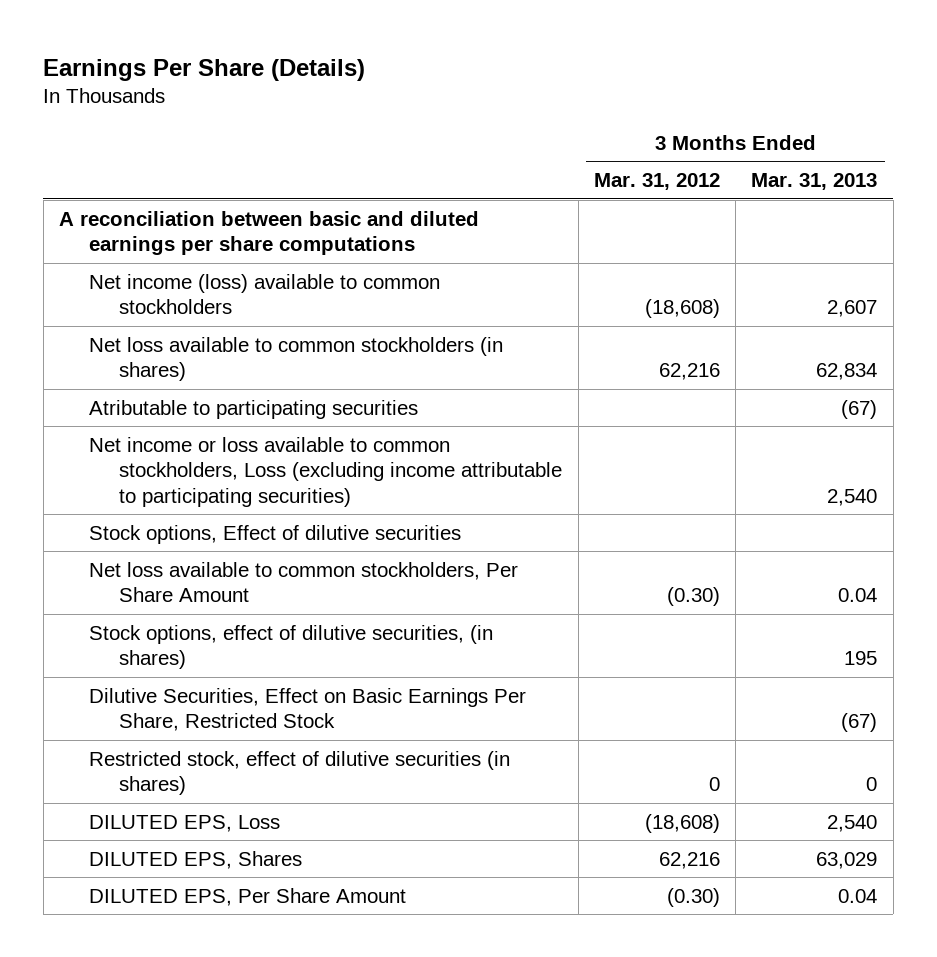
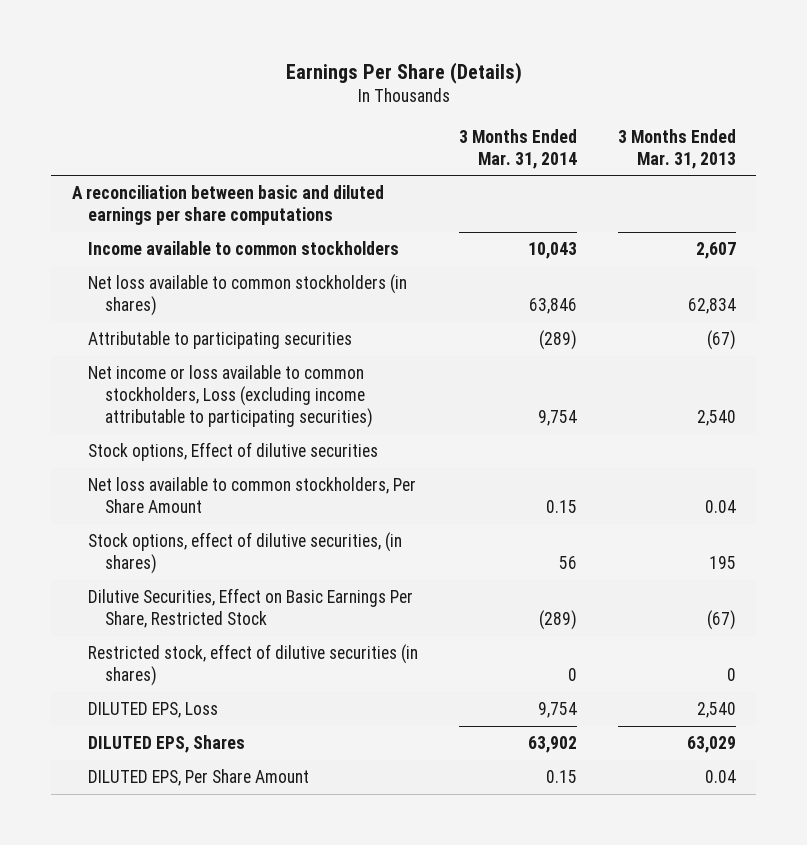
[593,173,720,191] Mar. 31, 2012 -> none
none -> [458,128,577,169] 3 Months Ended Mar. 31, 2014
[89,273,441,315] Net income (loss) available to common stockholders -> [88,241,400,256] Income available to common stockholders
[89,399,419,419] Atributable to participating securities -> [88,331,353,350] Attributable to participating securities

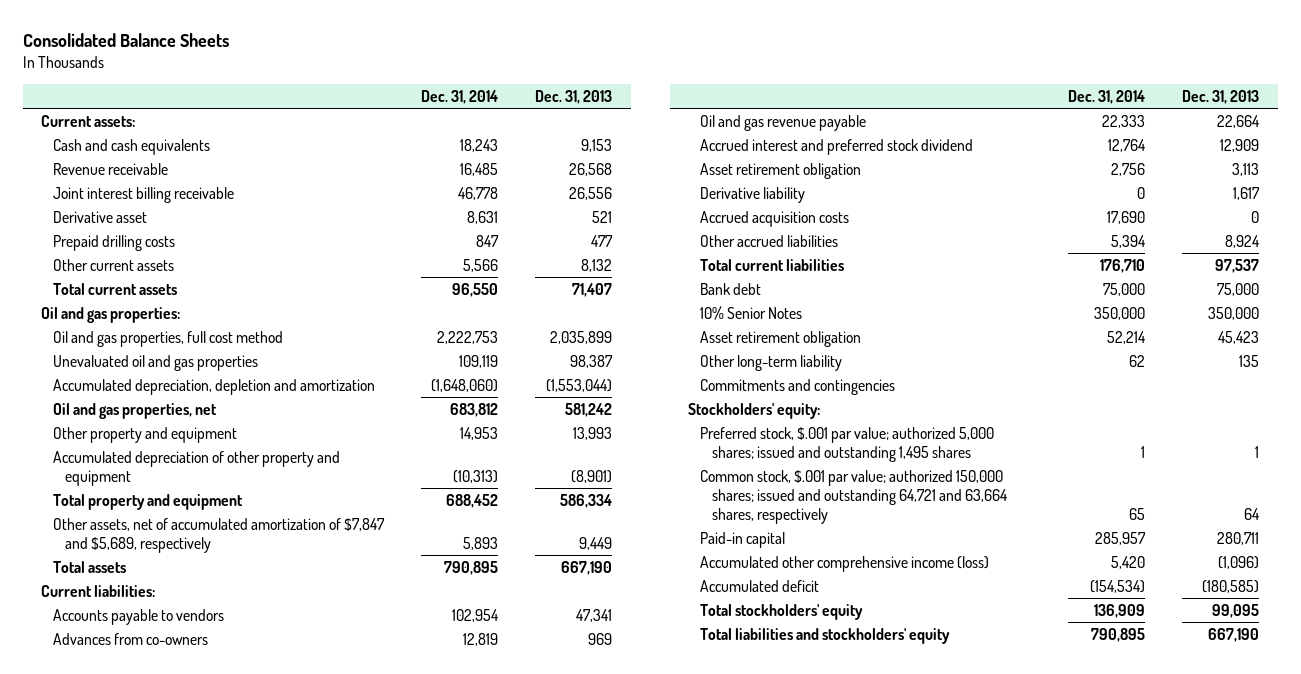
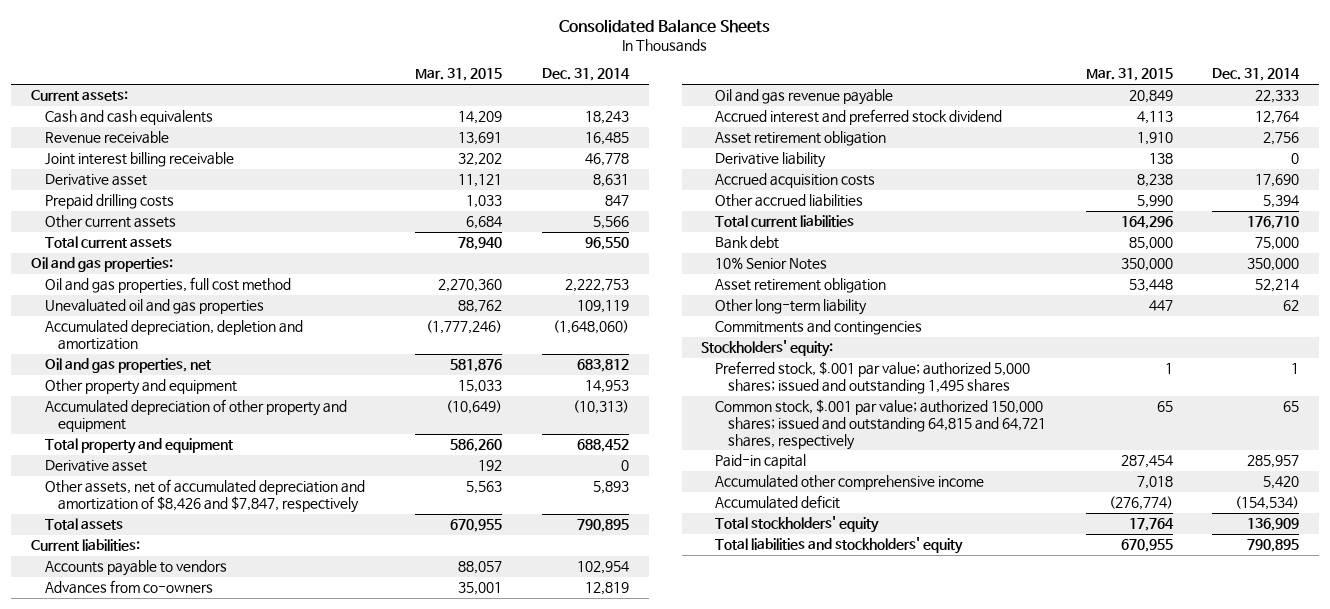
[535,89,613,104] Dec. 31, 2013 -> none
none -> [415,68,503,82] Mar. 31, 2015
none -> [44,460,147,473] Derivative asset
[52,517,385,553] Other assets, net of accumulated amortization of $7,847 and $5,689, respectively -> [44,479,365,513] Other assets, net of accumulated depreciation and amortization of $8,426 and $7,847, respectively
[699,469,1008,524] Common stock, $.001 par value; authorized 150,000 shares; issued and outstanding 64,721 and 63,664 shares, respectively -> [714,399,1047,450] Common stock, $.001 par value; authorized 150,000 shares; issued and outstanding 64,815 and 64,721 shares, respectively
[699,555,989,572] Accumulated other comprehensive income (loss) -> [714,475,984,491] Accumulated other comprehensive income

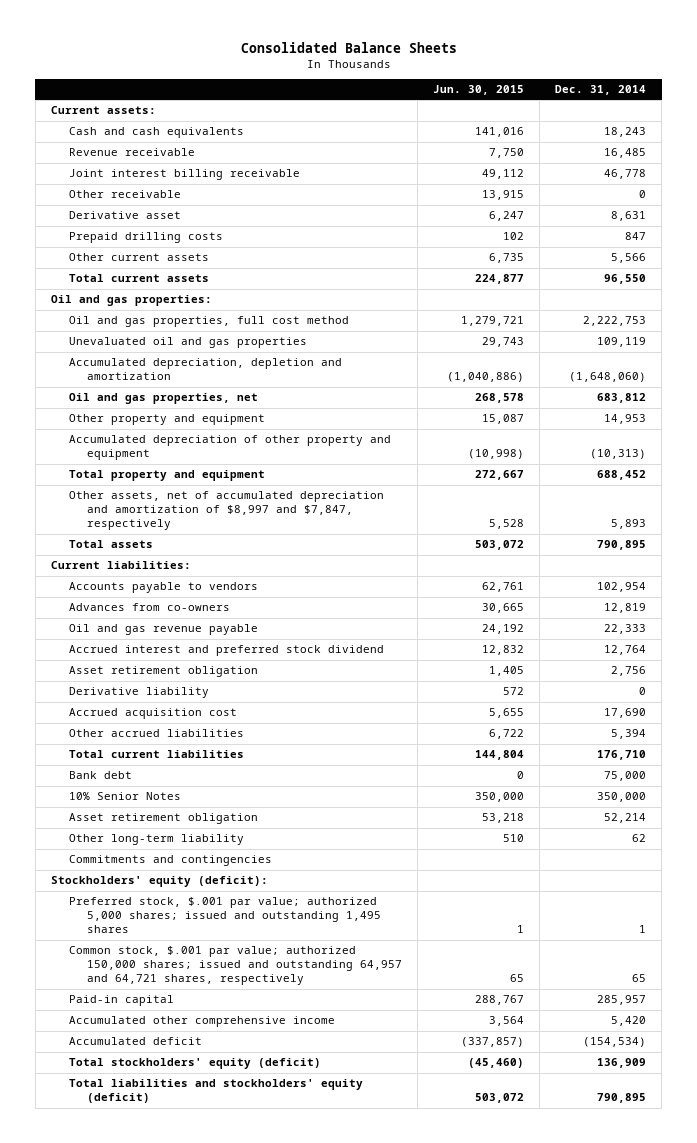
[415,68,503,82] Mar. 31, 2015 -> none
none -> [432,85,524,96] Jun. 30, 2015
none -> [68,190,181,199] Other receivable
[44,460,147,473] Derivative asset -> none
[44,479,365,513] Other assets, net of accumulated depreciation and amortization of $8,426 and $7,847, respectively -> [68,491,384,531] Other assets, net of accumulated depreciation and amortization of $8,997 and $7,847, respectively
[714,173,875,189] Accrued acquisition costs -> [68,708,237,720] Accrued acquisition cost
[701,340,834,358] Stockholders' equity: -> [51,876,269,888] Stockholders' equity (deficit):
[714,399,1047,450] Common stock, $.001 par value; authorized 150,000 shares; issued and outstanding 64,815 and 64,721 shares, respectively -> [68,946,402,986] Common stock, $.001 par value; authorized 150,000 shares; issued and outstanding 64,957 and 64,721 shares, respectively
[714,516,879,534] Total stockholders' equity -> [68,1058,321,1070] Total stockholders' equity (deficit)
[714,537,963,555] Total liabilities and stockholders' equity -> [68,1079,363,1104] Total liabilities and stockholders' equity (deficit)

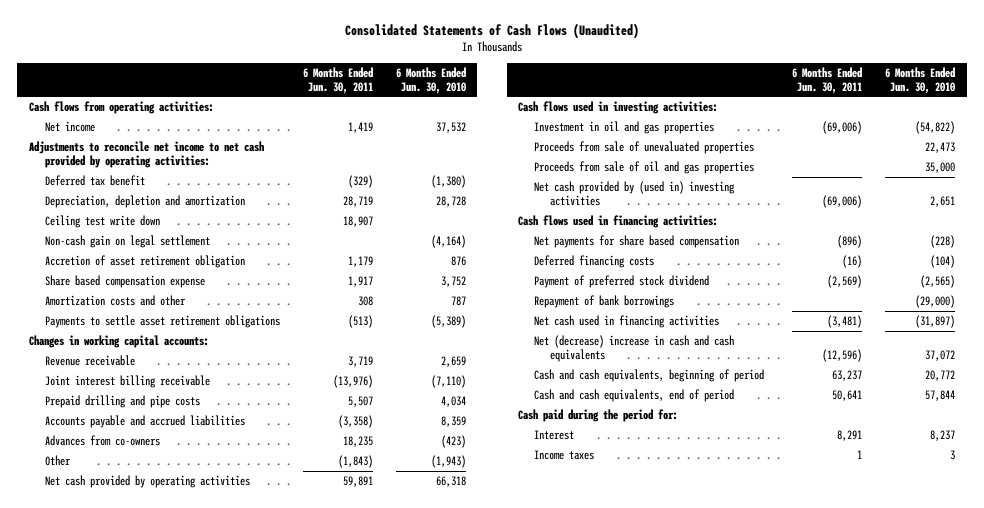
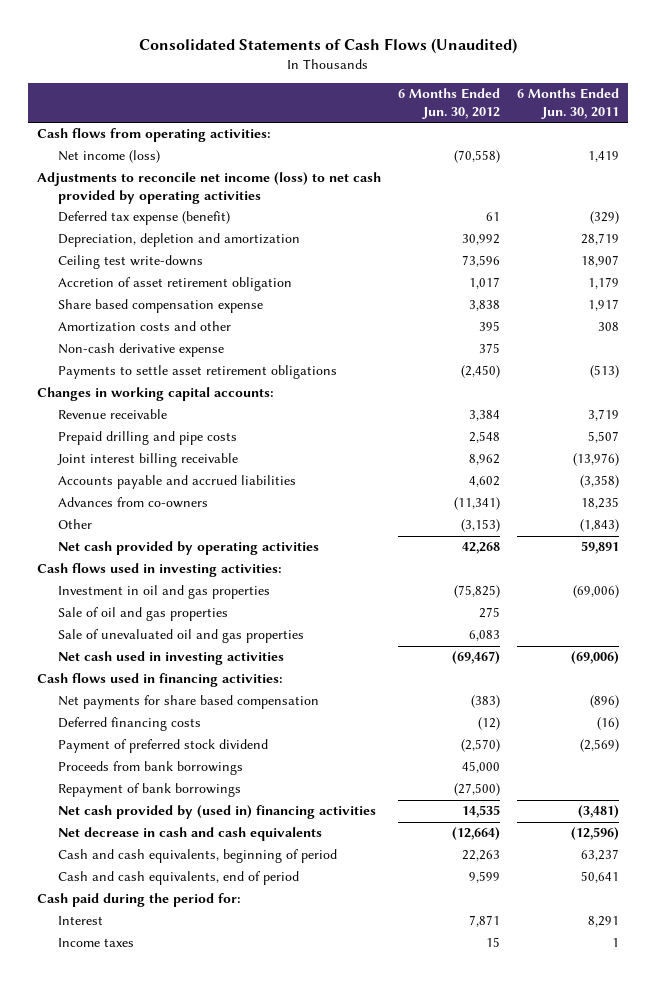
[395,66,466,94] 6 Months Ended Jun. 30, 2010 -> none
none -> [398,88,501,119] 6 Months Ended Jun. 30, 2012
[44,120,95,132] Net income -> [58,150,161,164] Net income (loss)
[28,140,264,168] Adjustments to reconcile net income to net cash provided by operating activities: -> [36,172,381,204] Adjustments to reconcile net income (loss) to net cash provided by operating activities
[44,174,145,186] Deferred tax benefit -> [58,211,231,226] Deferred tax expense (benefit)
[44,234,210,248] Non-cash gain on legal settlement -> none
[44,214,160,228] Ceiling test write down -> [58,255,204,270] Ceiling test write-downs
none -> [58,343,225,358] Non-cash derivative expense
[44,374,210,388] Joint interest billing receivable -> [57,453,239,468] Joint interest billing receivable
[534,140,755,154] Proceeds from sale of unevaluated properties -> none
[534,160,755,174] Proceeds from sale of oil and gas properties -> [58,607,229,622] Sale of oil and gas properties
none -> [58,629,305,644] Sale of unevaluated oil and gas properties
[534,180,736,206] Net cash provided by (used in) investing activities -> [58,651,285,666] Net cash used in investing activities
none -> [58,761,244,776] Proceeds from bank borrowings
[534,314,720,328] Net cash used in financing activities -> [58,805,377,820] Net cash provided by (used in) financing activities
[534,334,735,362] Net (decrease) increase in cash and cash equivalents -> [58,827,323,842] Net decrease in cash and cash equivalents

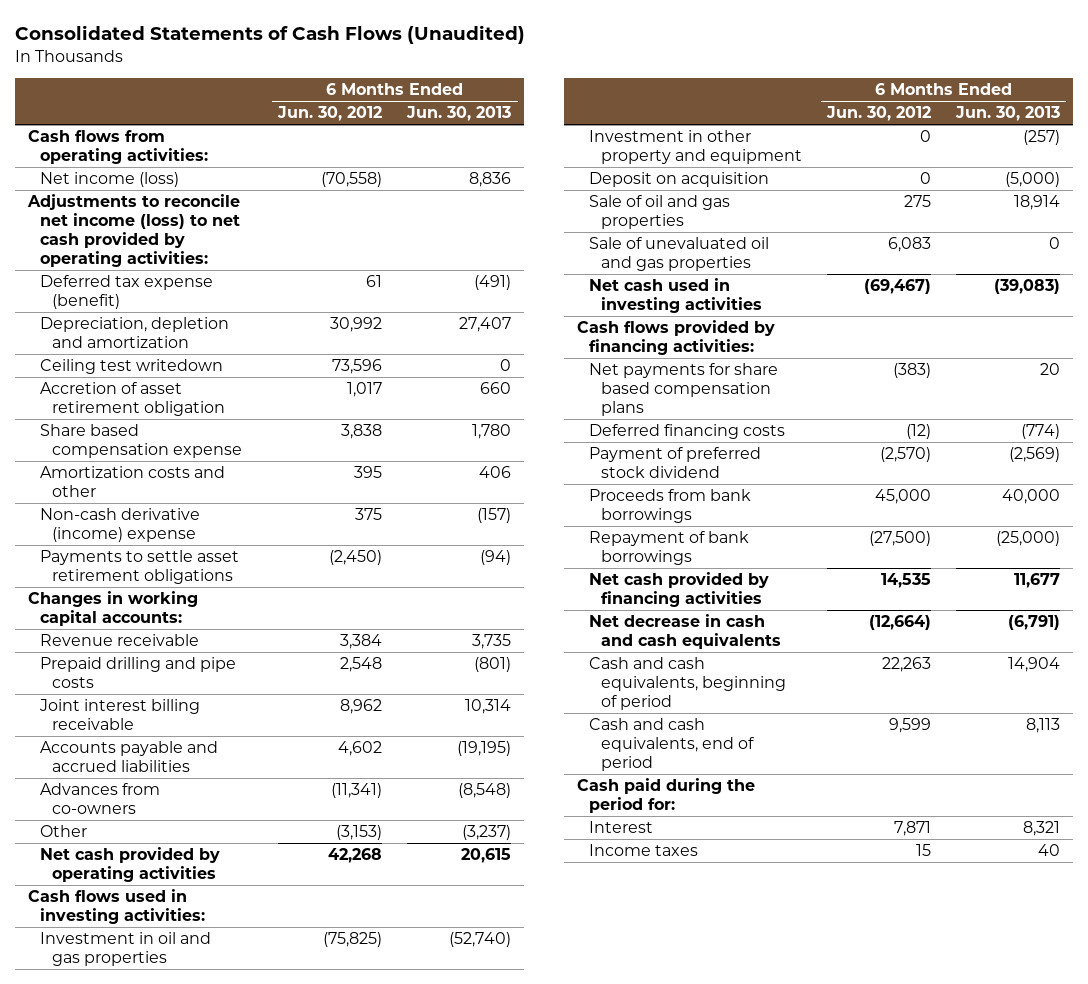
[517,88,620,119] 6 Months Ended Jun. 30, 2011 -> none
none -> [406,106,512,122] Jun. 30, 2013
[36,172,381,204] Adjustments to reconcile net income (loss) to net cash provided by operating activities -> [26,194,240,268] Adjustments to reconcile net income (loss) to net cash provided by operating activities:
[58,255,204,270] Ceiling test write-downs -> [39,359,223,375] Ceiling test writedown
[58,343,225,358] Non-cash derivative expense -> [39,508,200,543] Non-cash derivative (income) expense
none -> [588,130,802,165] Investment in other property and equipment
none -> [588,172,769,188] Deposit on acquisition
[36,673,283,688] Cash flows used in financing activities: -> [576,320,775,356] Cash flows provided by financing activities:
[58,695,320,710] Net payments for share based compensation -> [588,363,778,417] Net payments for share based compensation plans
[58,805,377,820] Net cash provided by (used in) financing activities -> [588,572,769,608] Net cash provided by financing activities

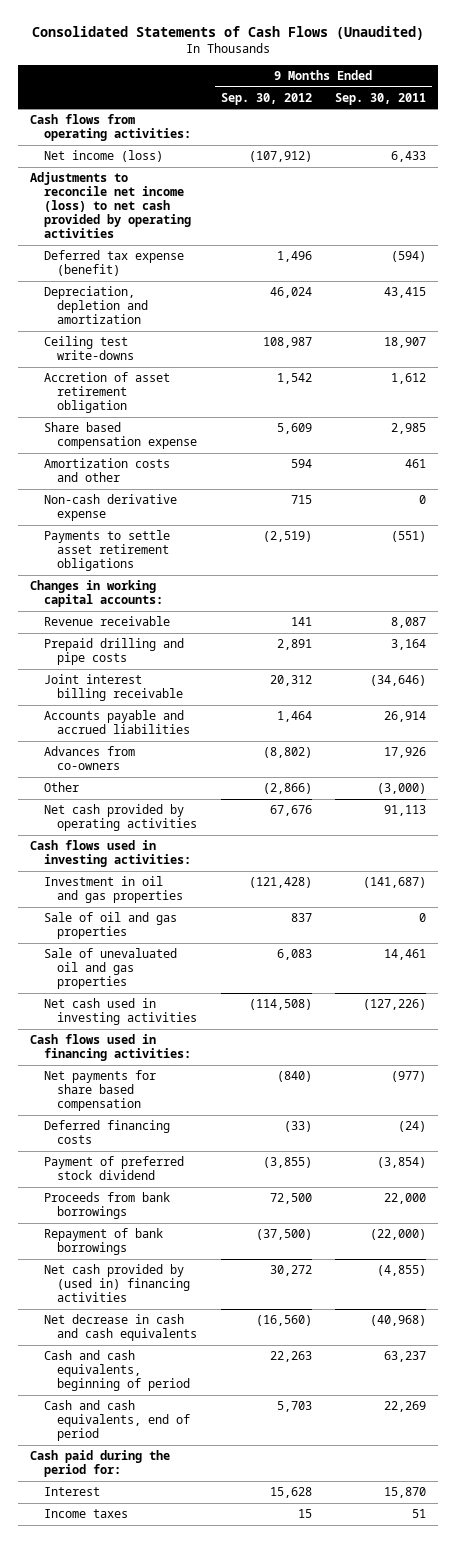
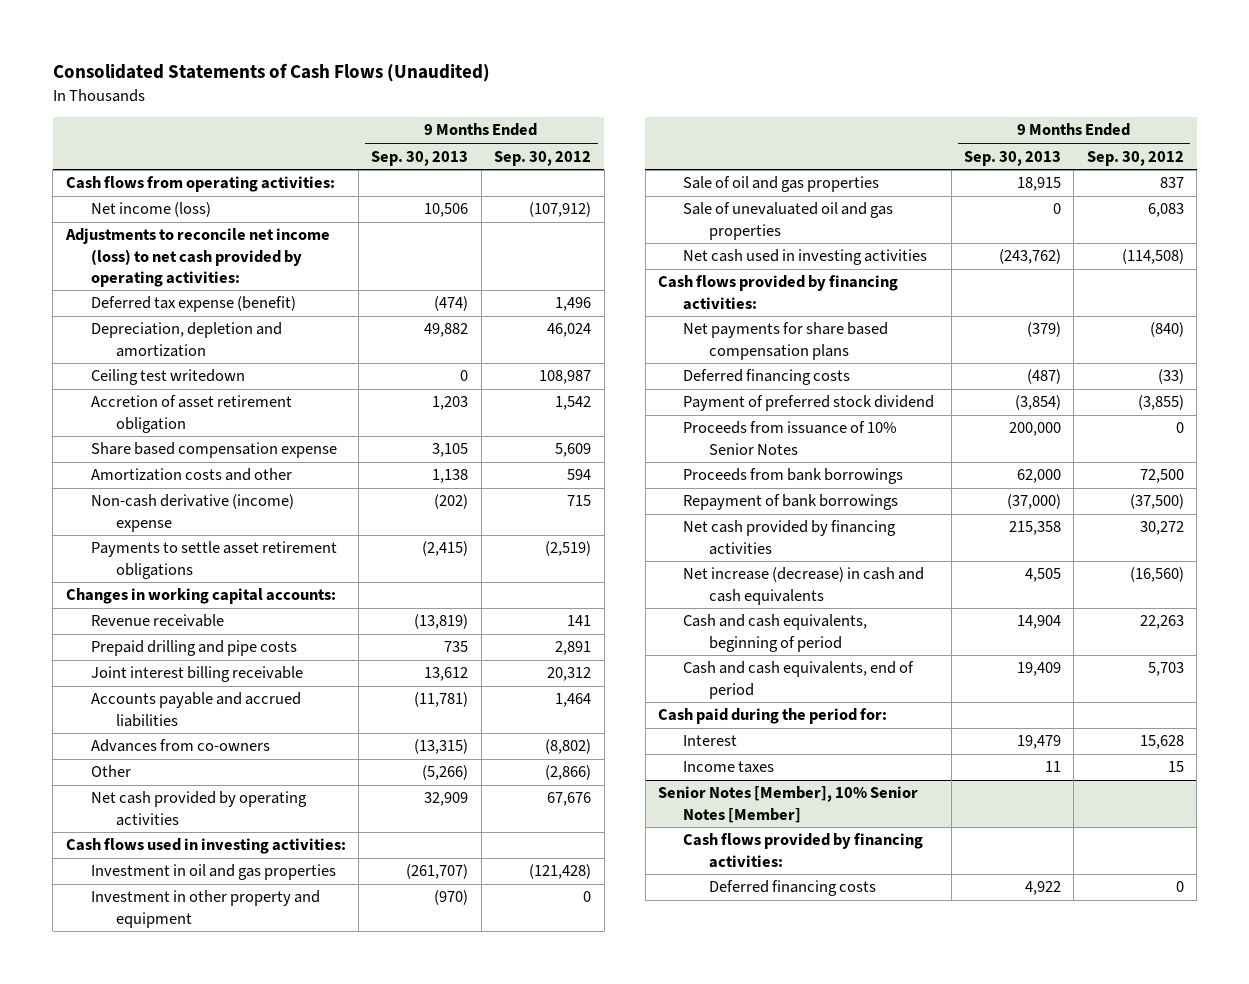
[335,92,427,105] Sep. 30, 2011 -> none
none -> [371,150,469,166] Sep. 30, 2013
[30,172,191,239] Adjustments to reconcile net income (loss) to net cash provided by operating activities -> [64,228,330,287] Adjustments to reconcile net income (loss) to net cash provided by operating activities:
[43,336,134,361] Ceiling test write-downs -> [90,369,245,386] Ceiling test writedown
[43,494,177,522] Non-cash derivative expense -> [90,494,294,532] Non-cash derivative (income) expense
none -> [90,890,320,928] Investment in other property and equipment
[30,1034,191,1062] Cash flows used in financing activities: -> [658,275,899,310] Cash flows provided by financing activities:
[43,1070,156,1112] Net payments for share based compensation -> [683,322,889,360] Net payments for share based compensation plans
none -> [683,421,898,455] Proceeds from issuance of 10% Senior Notes
[43,1264,190,1303] Net cash provided by (used in) financing activities -> [683,520,897,555] Net cash provided by financing activities
[43,1314,197,1342] Net decrease in cash and cash equivalents -> [683,567,925,605] Net increase (decrease) in cash and cash equivalents
none -> [658,786,919,823] Senior Notes [Member], 10% Senior Notes [Member]
none -> [683,833,924,868] Cash flows provided by financing activities:
none -> [708,880,876,897] Deferred financing costs

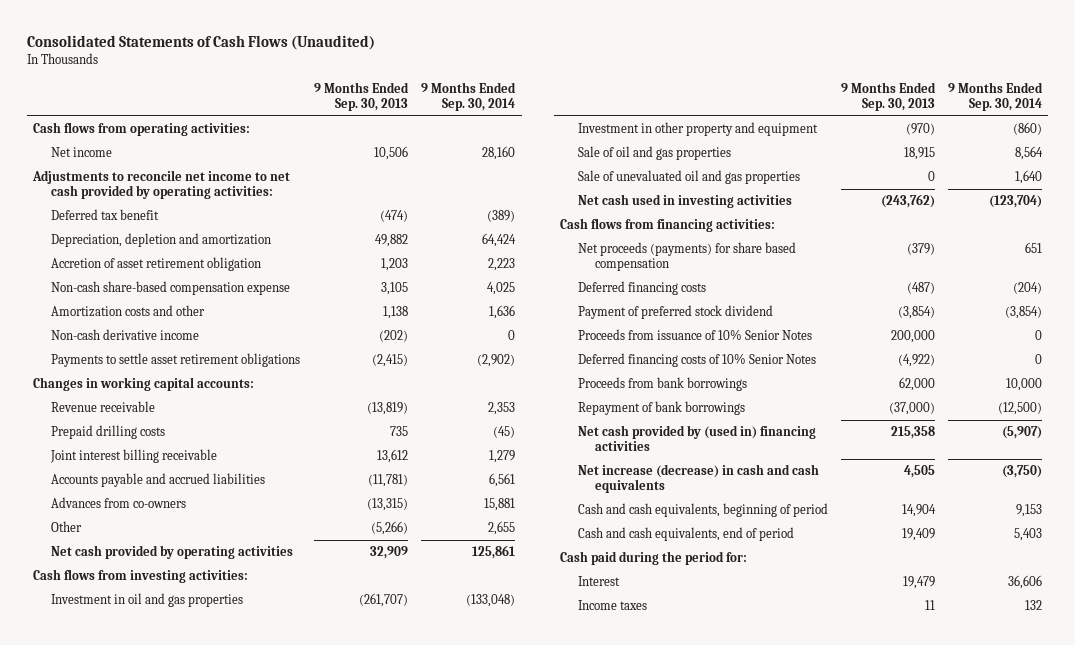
[494,150,592,166] Sep. 30, 2012 -> none
none -> [421,81,517,112] 9 Months Ended Sep. 30, 2014
[90,202,211,218] Net income (loss) -> [51,147,113,158] Net income
[64,228,330,287] Adjustments to reconcile net income (loss) to net cash provided by operating activities: -> [32,170,291,200] Adjustments to reconcile net income to net cash provided by operating activities:
[90,296,296,313] Deferred tax expense (benefit) -> [51,209,160,221] Deferred tax benefit
[90,369,245,386] Ceiling test writedown -> none
[90,442,337,459] Share based compensation expense -> [51,281,291,296] Non-cash share-based compensation expense
[90,494,294,532] Non-cash derivative (income) expense -> [51,329,200,341] Non-cash derivative income
[90,640,297,657] Prepaid drilling and pipe costs -> [51,425,166,440] Prepaid drilling costs
[65,838,346,855] Cash flows used in investing activities: -> [33,569,249,584] Cash flows from investing activities:
[658,275,899,310] Cash flows provided by financing activities: -> [560,218,776,233] Cash flows from financing activities:
[683,322,889,360] Net payments for share based compensation plans -> [577,242,796,272] Net proceeds (payments) for share based compensation
none -> [577,353,816,368] Deferred financing costs of 10% Senior Notes
[683,520,897,555] Net cash provided by financing activities -> [577,425,816,452] Net cash provided by (used in) financing activities
[658,786,919,823] Senior Notes [Member], 10% Senior Notes [Member] -> none
[683,833,924,868] Cash flows provided by financing activities: -> none
[708,880,876,897] Deferred financing costs -> none

